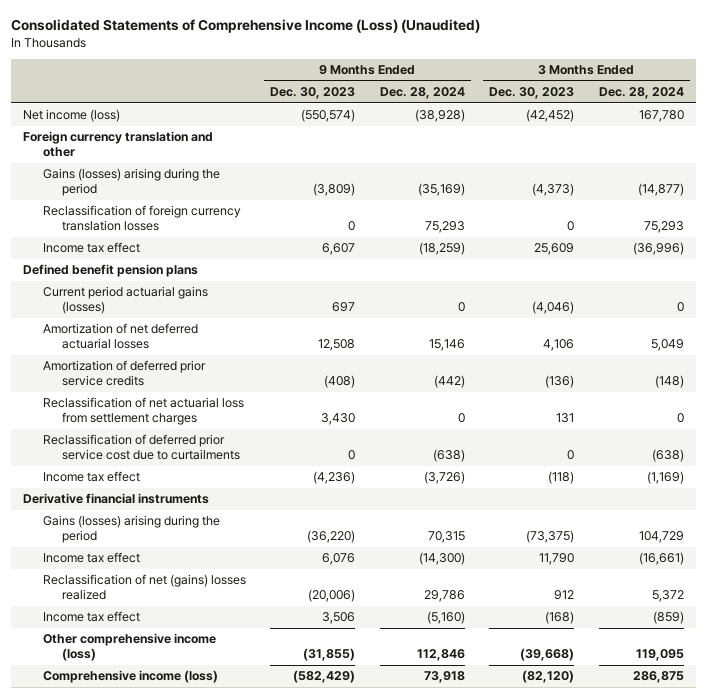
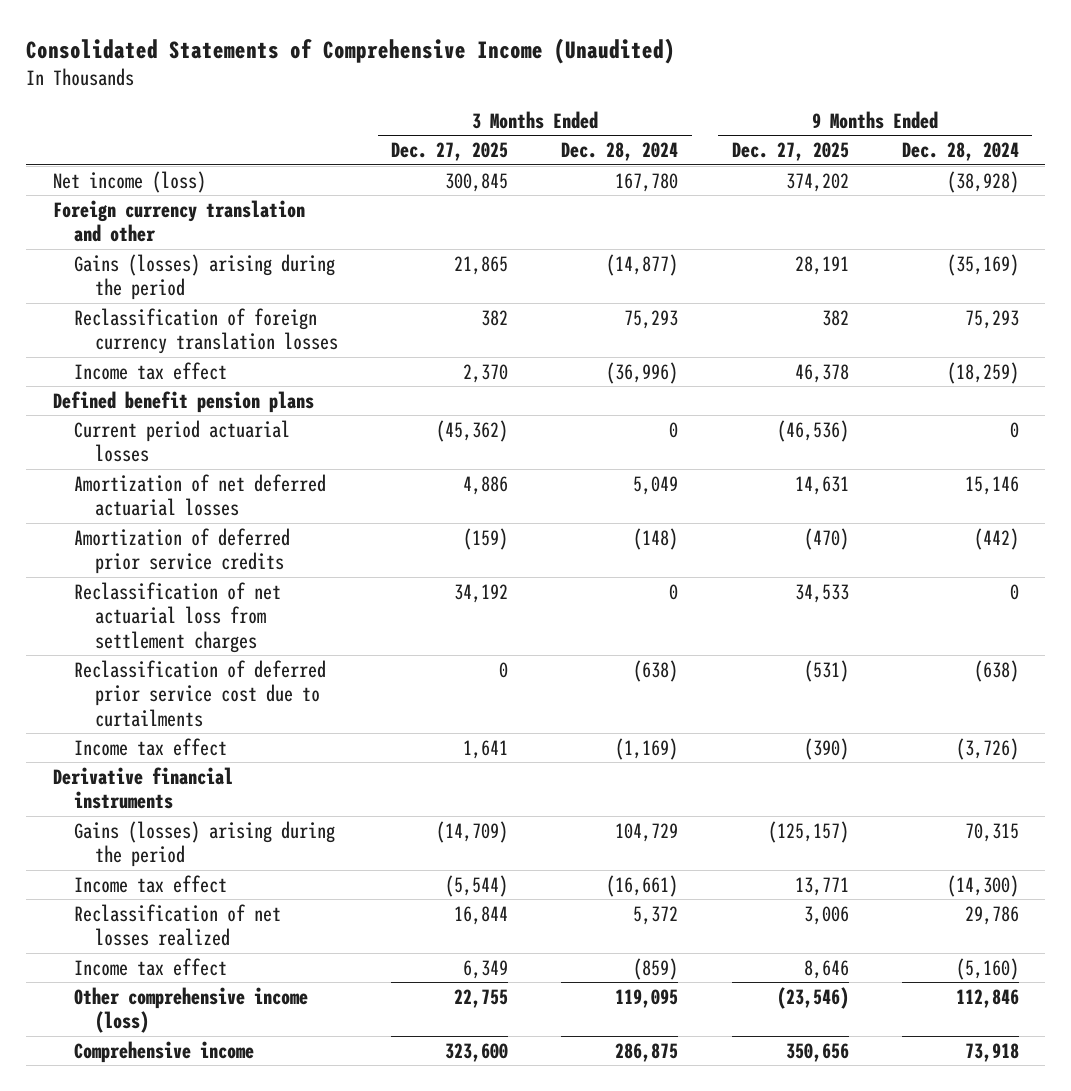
[10,19,480,34] Consolidated Statements of Comprehensive Income (Loss) (Unaudited) -> [25,37,675,64] Consolidated Statements of Comprehensive Income (Unaudited)
[270,87,356,100] Dec. 30, 2023 -> none
[489,87,575,100] Dec. 30, 2023 -> none
none -> [390,142,508,162] Dec. 27, 2025
none -> [731,142,849,162] Dec. 27, 2025
[42,286,208,315] Current period actuarial gains (losses) -> [73,419,290,463] Current period actuarial losses
[42,574,246,601] Reclassification of net (gains) losses realized -> [73,903,281,947] Reclassification of net losses realized
[42,670,218,684] Comprehensive income (loss) -> [73,1040,254,1063] Comprehensive income

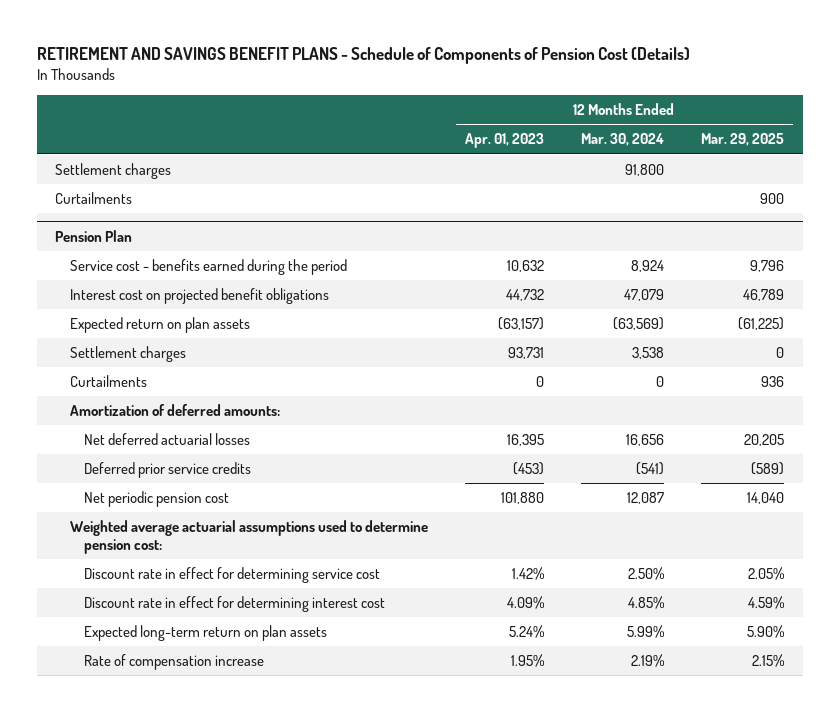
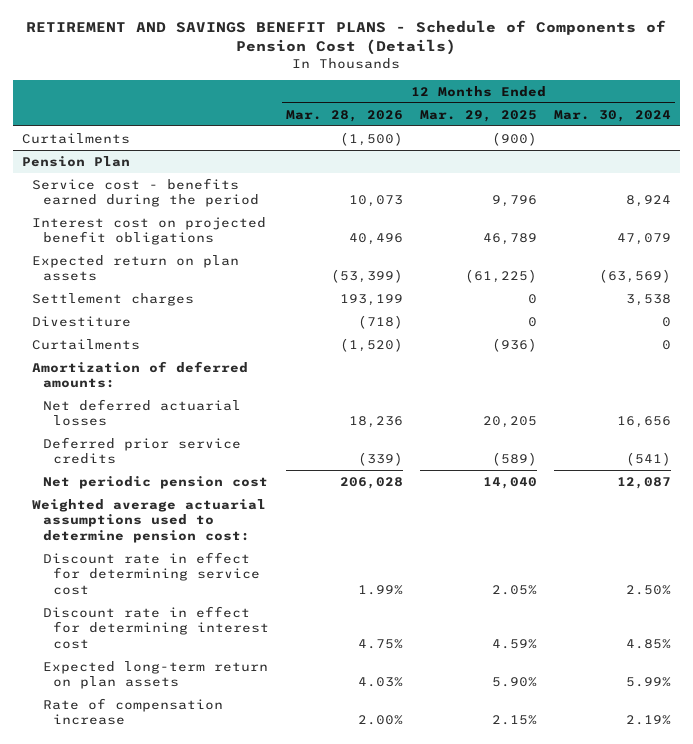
[464,133,544,149] Apr. 01, 2023 -> none
none -> [286,109,404,122] Mar. 28, 2026
[55,163,172,180] Settlement charges -> none
[760,193,785,205] 900 -> [492,131,538,146] (900)
none -> [32,315,132,327] Divestiture
[761,376,785,388] 936 -> [492,337,538,352] (936)

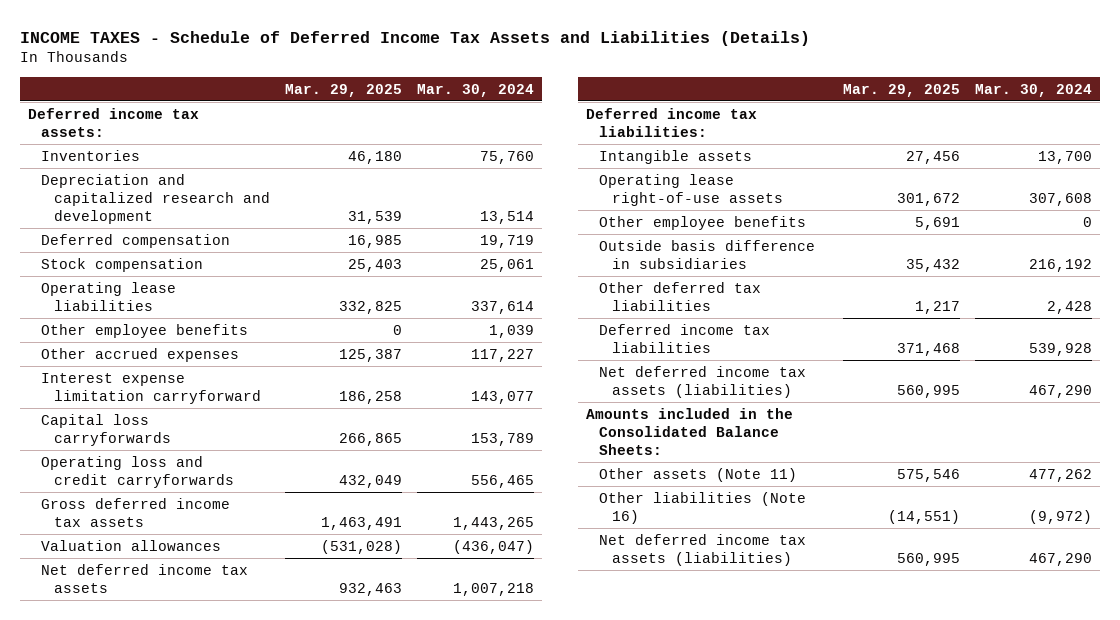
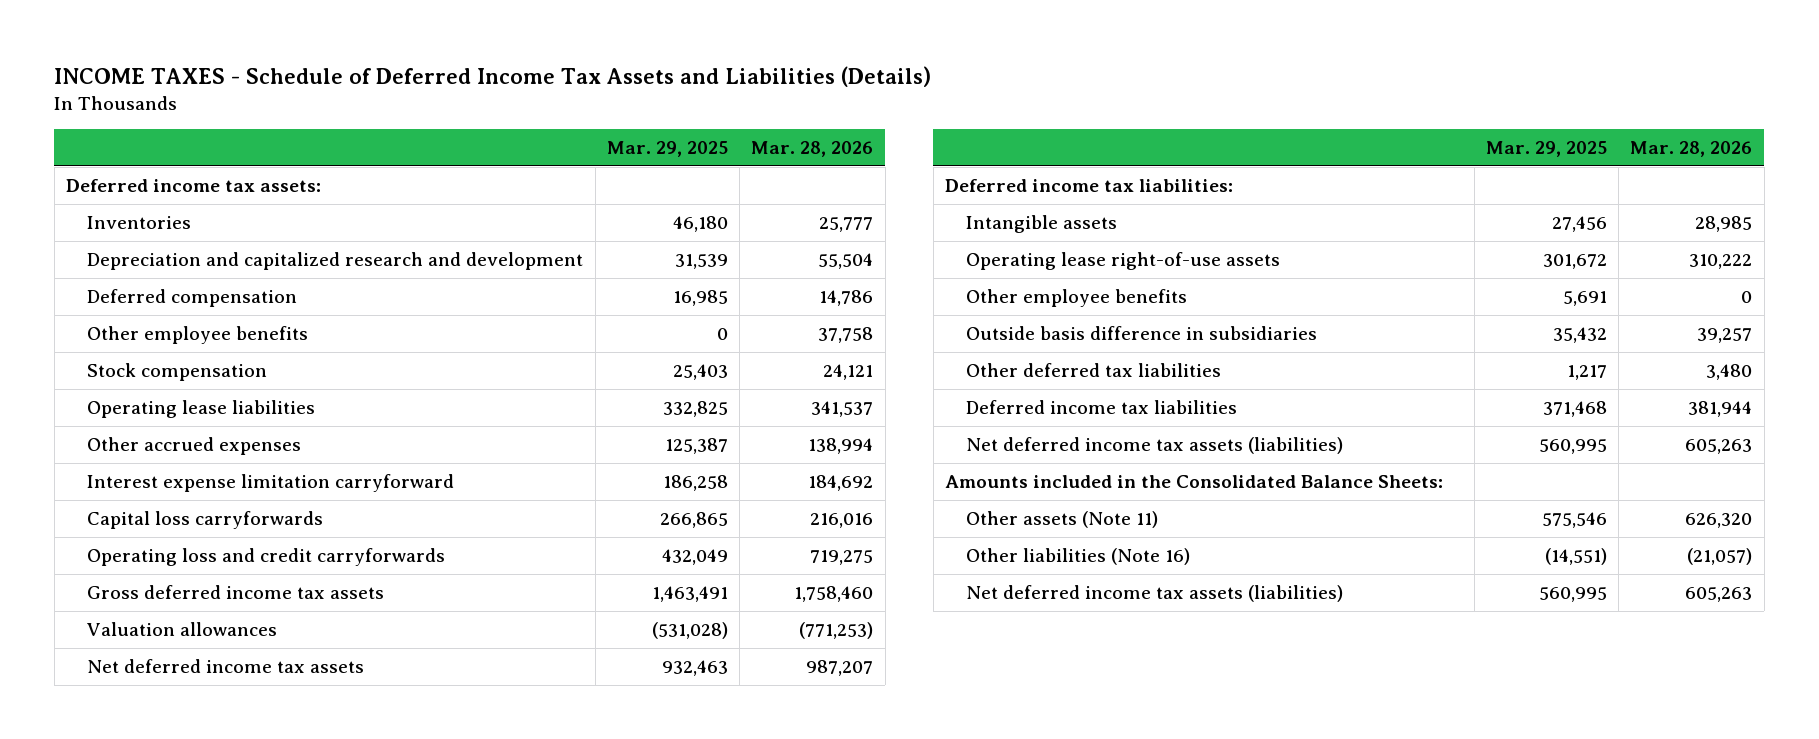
[417,83,535,97] Mar. 30, 2024 -> none
none -> [751,141,874,158] Mar. 28, 2026
[40,323,248,338] Other employee benefits -> [87,326,309,345] Other employee benefits

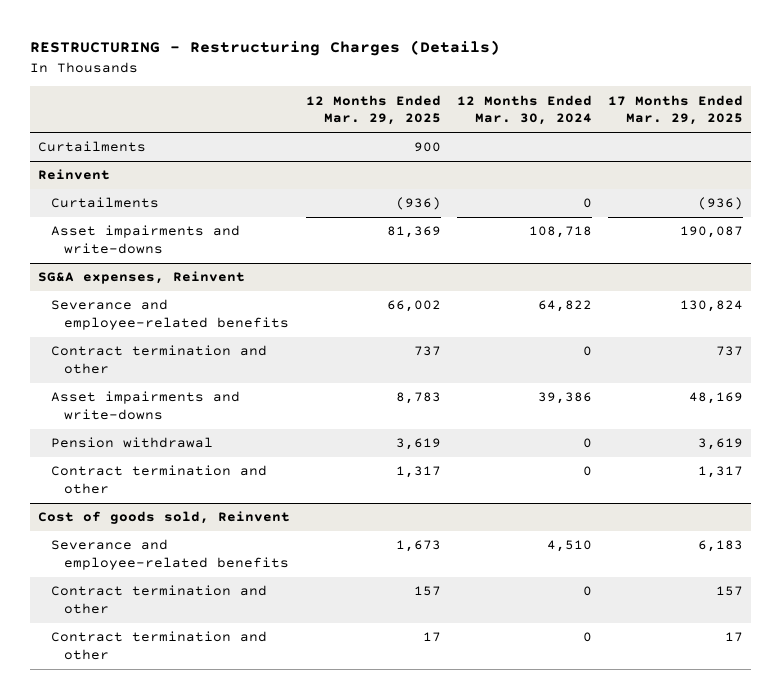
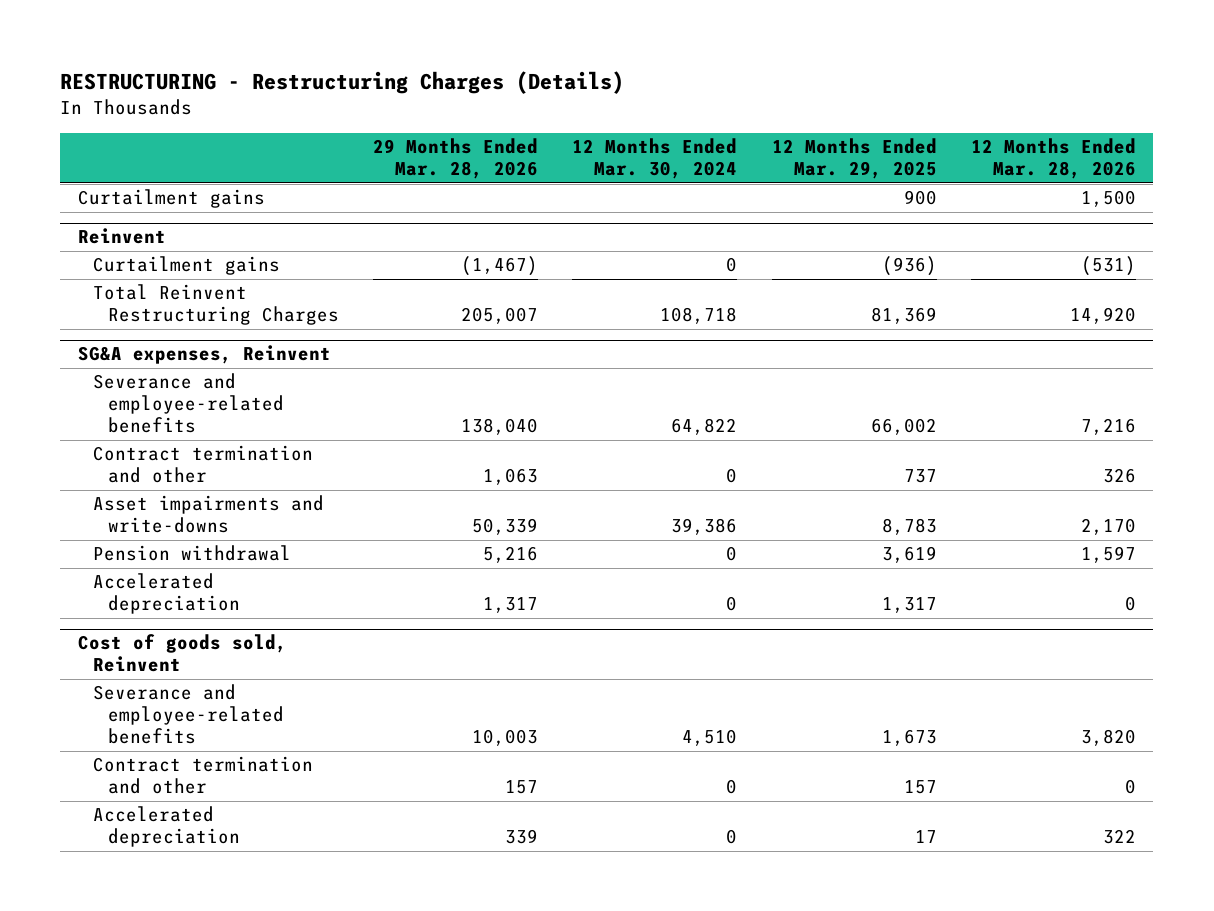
[608,94,744,126] 17 Months Ended Mar. 29, 2025 -> none
none -> [373,138,539,180] 29 Months Ended Mar. 28, 2026
none -> [970,138,1136,180] 12 Months Ended Mar. 28, 2026
[37,141,146,153] Curtailments -> [77,189,265,209] Curtailment gains
[50,197,159,209] Curtailments -> [92,256,280,276] Curtailment gains
[50,225,240,255] Asset impairments and write-downs -> [92,284,339,326] Total Reinvent Restructuring Charges
[50,465,267,495] Contract termination and other -> [92,573,240,615] Accelerated depreciation
[50,631,267,661] Contract termination and other -> [92,806,240,848] Accelerated depreciation

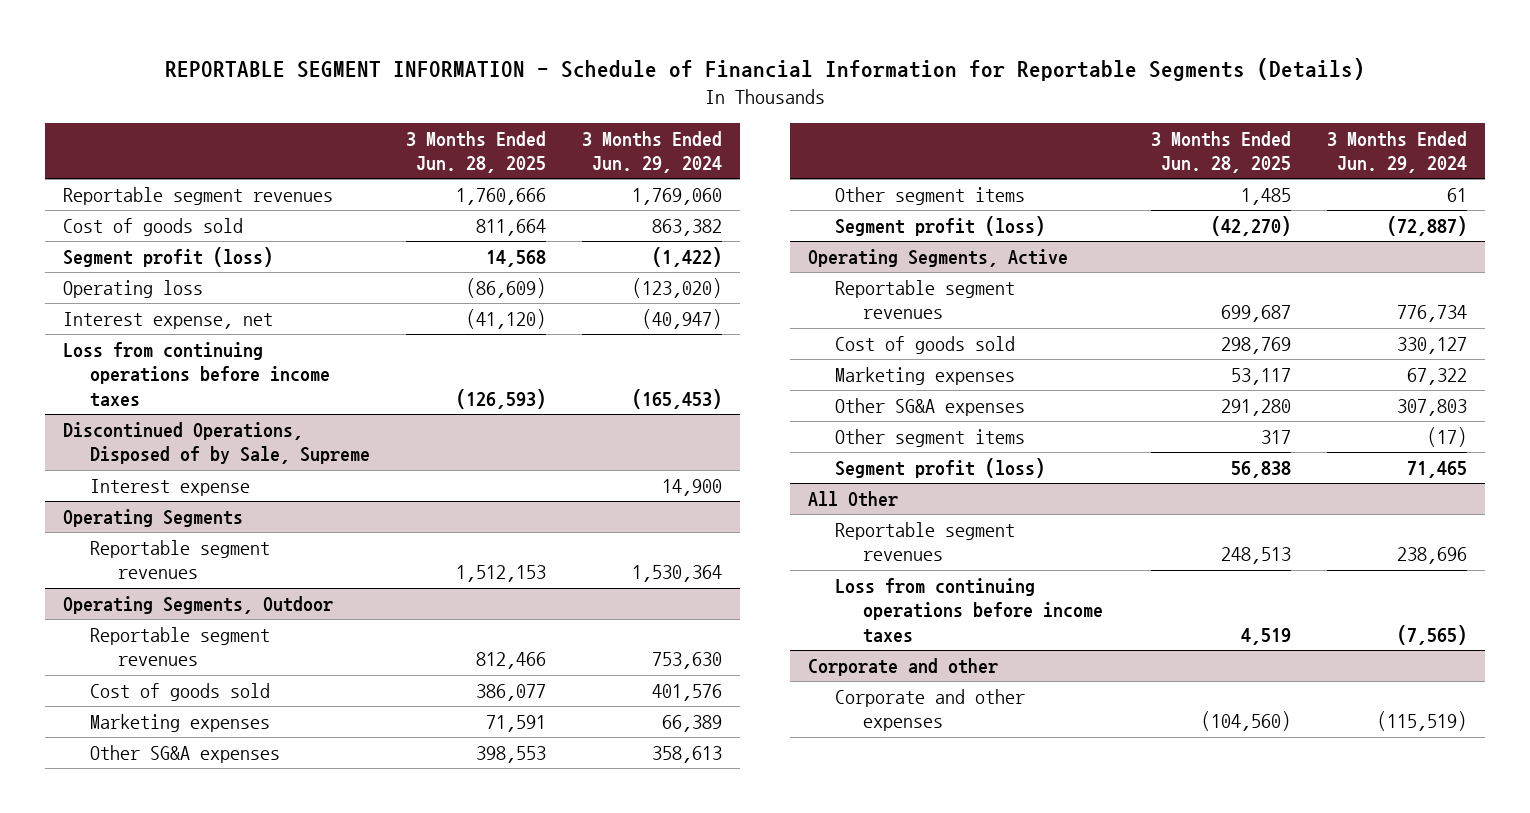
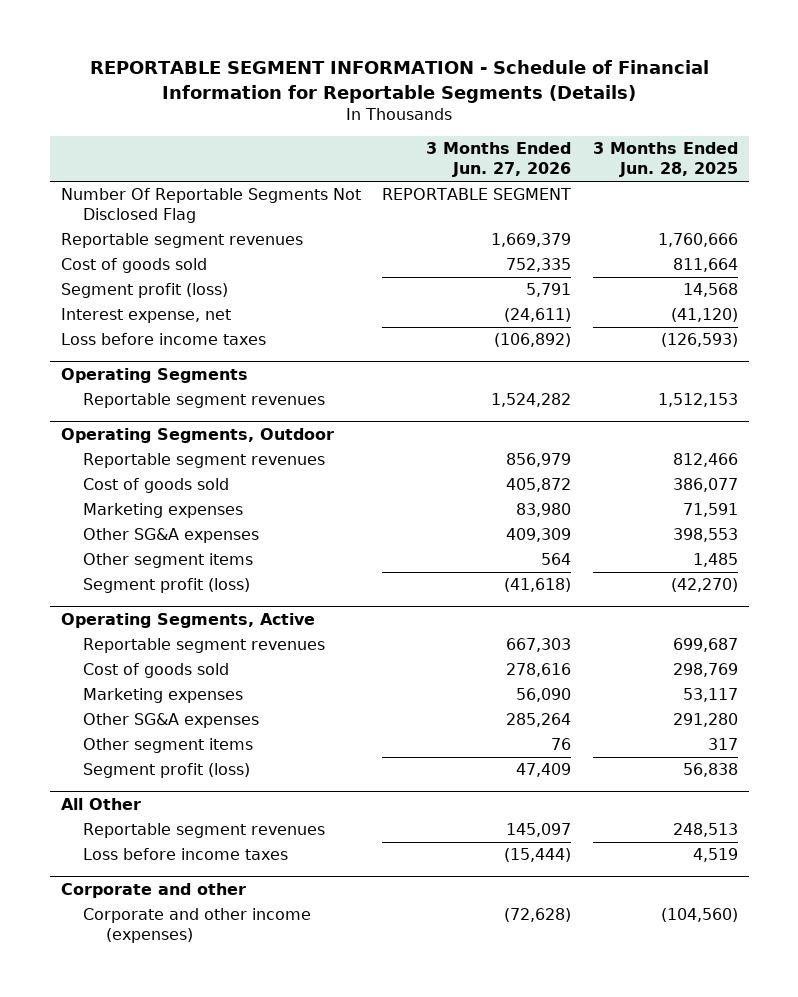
[582,130,723,174] 3 Months Ended Jun. 29, 2024 -> none
none -> [426,142,572,178] 3 Months Ended Jun. 27, 2026
none -> [60,188,361,224] Number Of Reportable Segments Not Disclosed Flag
[62,280,203,299] Operating loss -> none
[62,422,371,465] Discontinued Operations, Disposed of by Sale, Supreme -> none
[90,479,251,497] Interest expense -> none
[62,342,331,407] Loss from continuing operations before income taxes -> [60,333,266,346] Loss before income taxes
[835,578,1103,643] Loss from continuing operations before income taxes -> [83,848,289,861] Loss before income taxes
[835,689,1026,732] Corporate and other expenses -> [83,908,312,944] Corporate and other income (expenses)

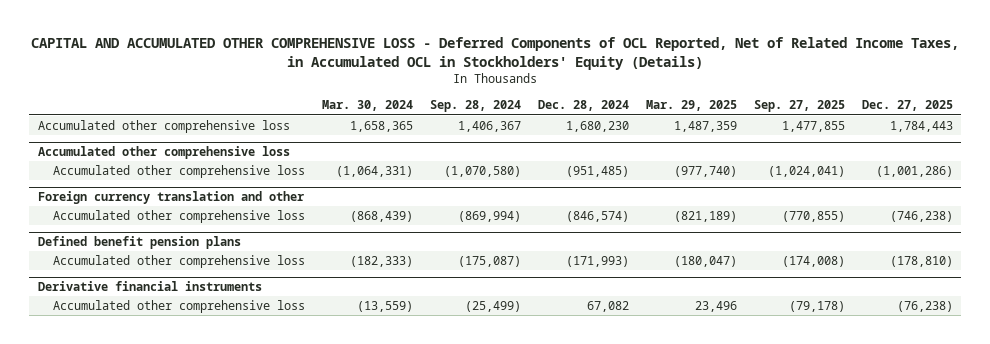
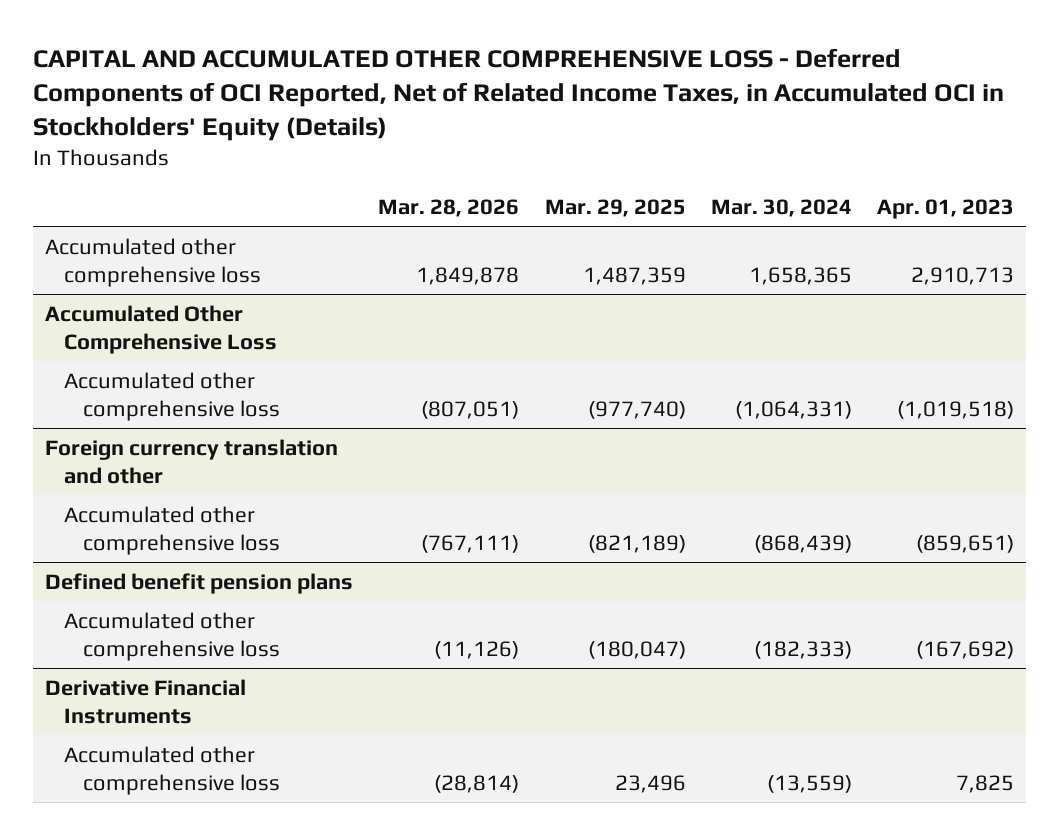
[31,37,960,70] CAPITAL AND ACCUMULATED OTHER COMPREHENSIVE LOSS - Deferred Components of OCL Reported, Net of Related Income Taxes, in Accumulated OCL in Stockholders' Equity (Details) -> [32,47,1004,142] CAPITAL AND ACCUMULATED OTHER COMPREHENSIVE LOSS - Deferred Components of OCI Reported, Net of Related Income Taxes, in Accumulated OCI in Stockholders' Equity (Details)
[430,100,522,113] Sep. 28, 2024 -> none
[538,100,630,112] Dec. 28, 2024 -> none
[753,100,845,113] Sep. 27, 2025 -> none
[861,100,953,112] Dec. 27, 2025 -> none
none -> [378,198,520,217] Mar. 28, 2026
none -> [876,198,1014,219] Apr. 01, 2023
[37,146,290,160] Accumulated other comprehensive loss -> [45,304,278,354] Accumulated Other Comprehensive Loss
[37,281,262,292] Derivative financial instruments -> [45,678,247,724] Derivative Financial Instruments

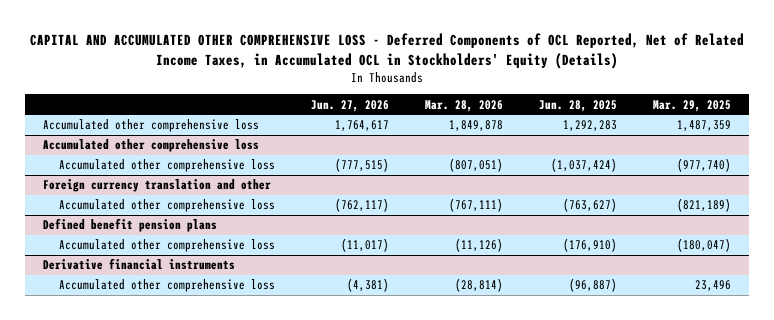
[32,47,1004,142] CAPITAL AND ACCUMULATED OTHER COMPREHENSIVE LOSS - Deferred Components of OCI Reported, Net of Related Income Taxes, in Accumulated OCI in Stockholders' Equity (Details) -> [30,32,745,69] CAPITAL AND ACCUMULATED OTHER COMPREHENSIVE LOSS - Deferred Components of OCL Reported, Net of Related Income Taxes, in Accumulated OCL in Stockholders' Equity (Details)
[710,198,852,217] Mar. 30, 2024 -> none
[876,198,1014,219] Apr. 01, 2023 -> none
none -> [310,99,389,112] Jun. 27, 2026
none -> [539,99,618,112] Jun. 28, 2025
[45,304,278,354] Accumulated Other Comprehensive Loss -> [43,139,260,153] Accumulated other comprehensive loss
[45,678,247,724] Derivative Financial Instruments -> [43,258,236,271] Derivative financial instruments

